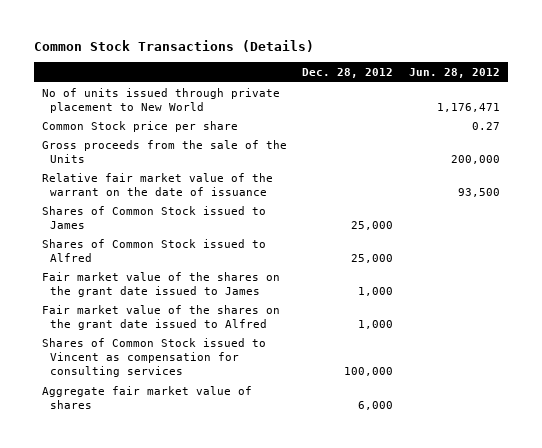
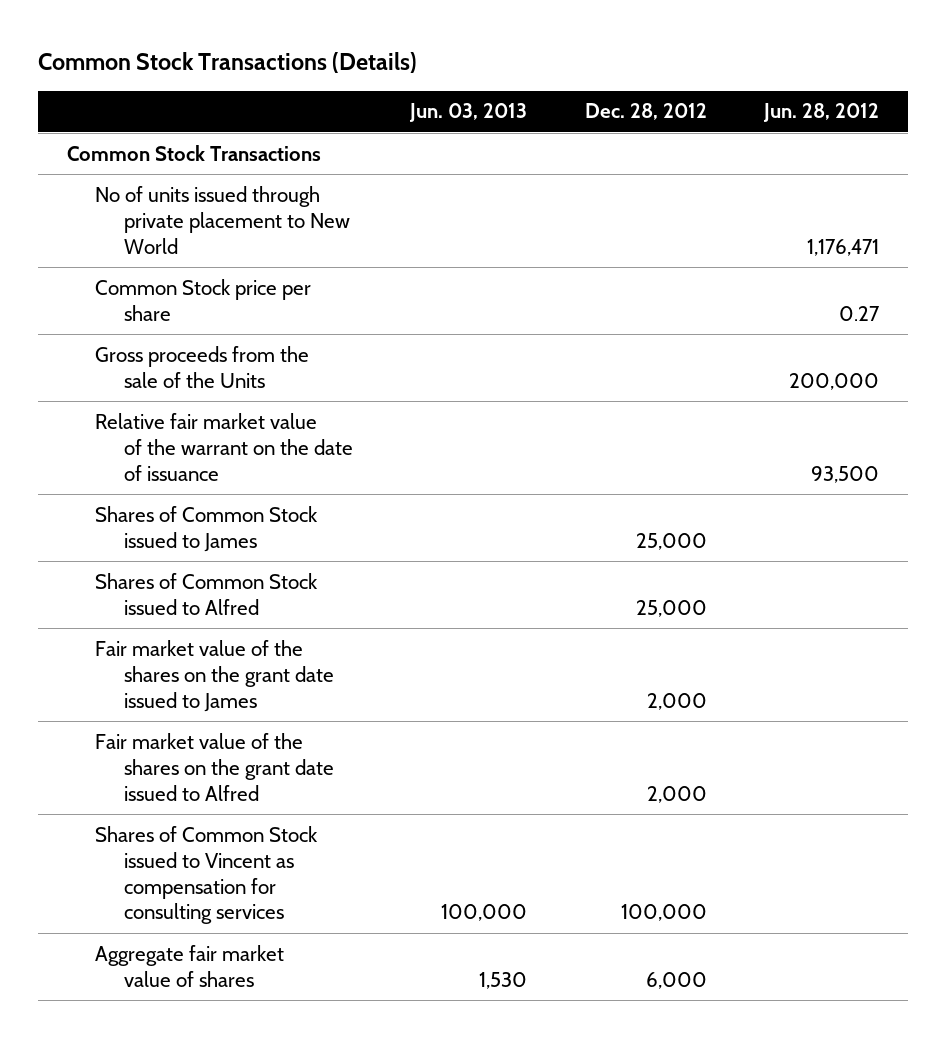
none -> [409,103,528,123] Jun. 03, 2013
none -> [67,144,322,161] Common Stock Transactions
[358,286,394,296] 1,000 -> [646,692,707,710] 2,000
[358,319,394,329] 1,000 -> [646,785,707,803] 2,000

